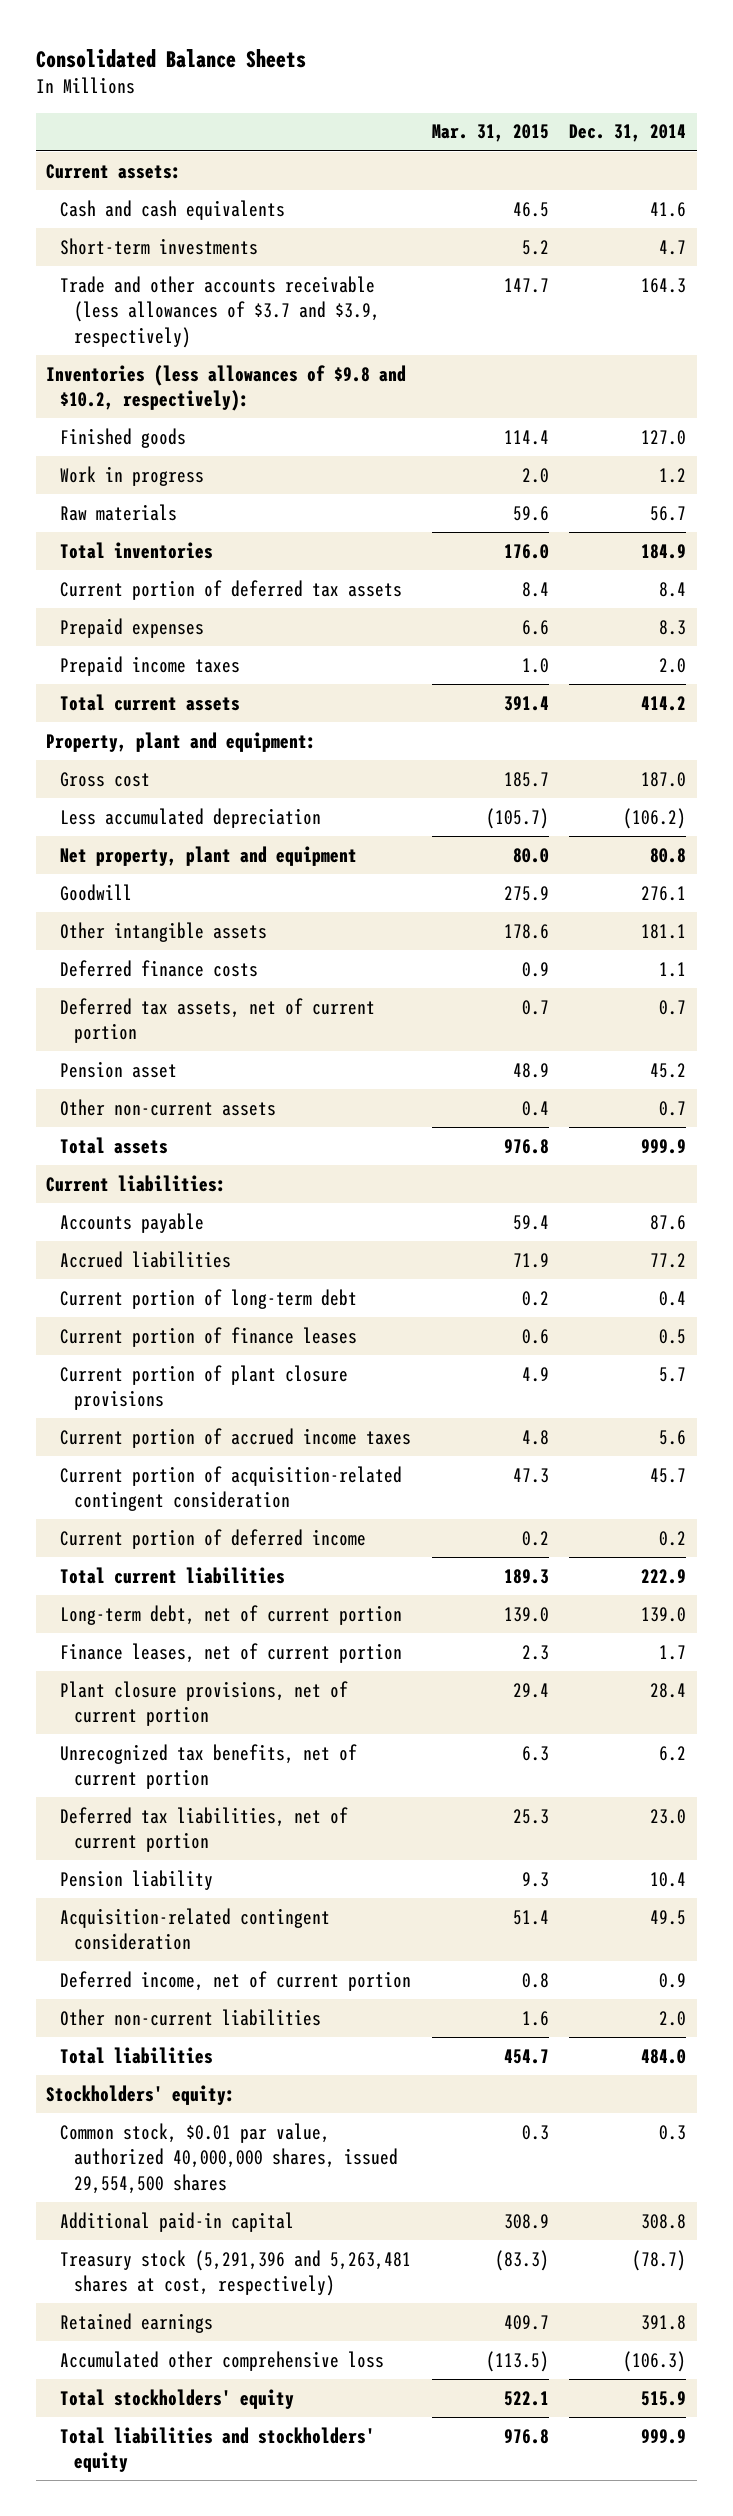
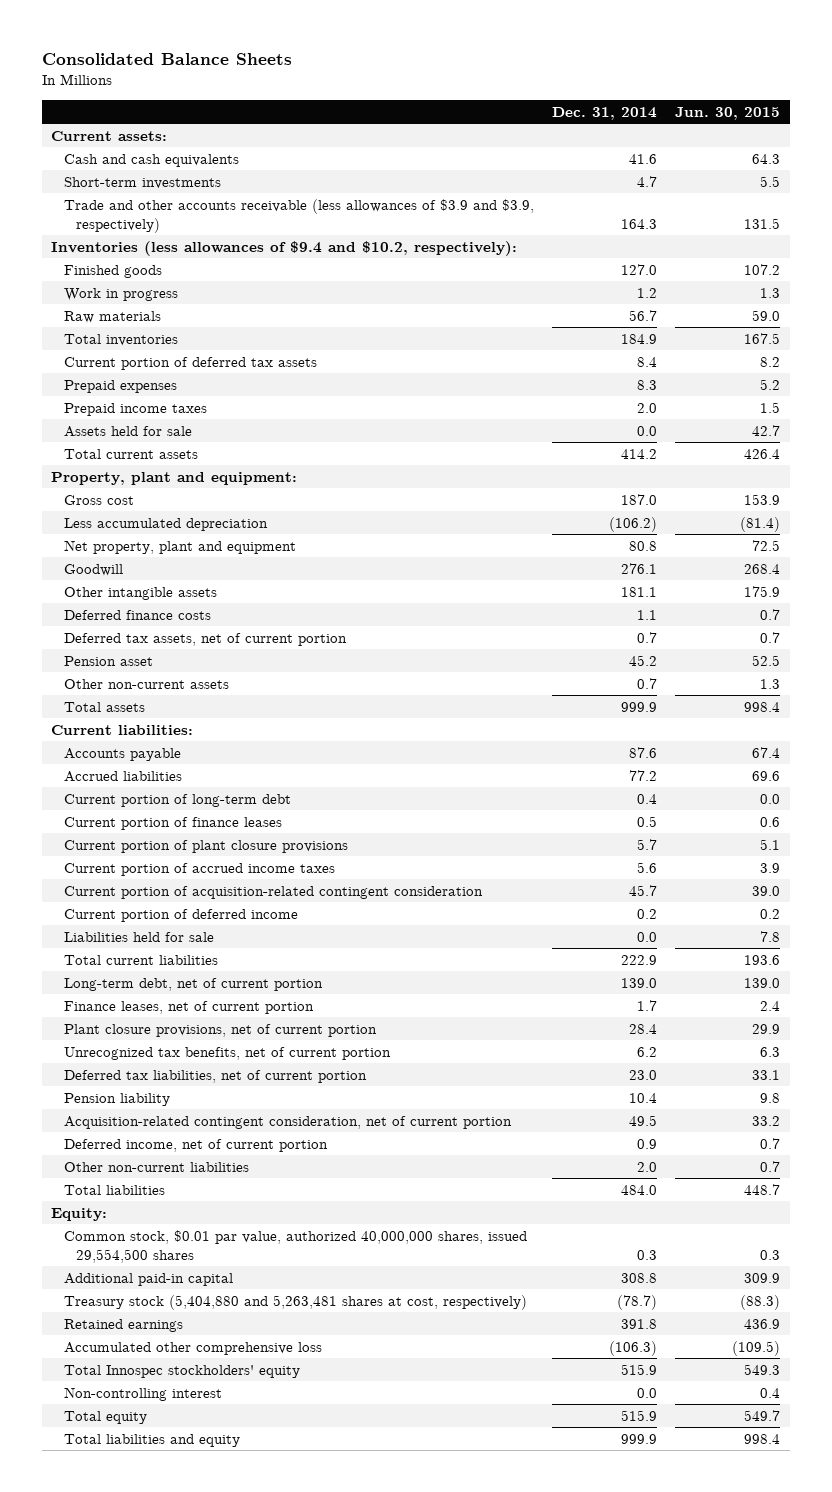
[431,124,549,143] Mar. 31, 2015 -> none
none -> [675,106,781,120] Jun. 30, 2015
[60,275,381,348] Trade and other accounts receivable (less allowances of $3.7 and $3.9, respectively) -> [63,198,534,233] Trade and other accounts receivable (less allowances of $3.9 and $3.9, respectively)
[46,364,407,412] Inventories (less allowances of $9.8 and $10.2, respectively): -> [51,240,518,256] Inventories (less allowances of $9.4 and $10.2, respectively):
none -> [63,425,192,437] Assets held for sale
none -> [63,931,214,942] Liabilities held for sale
[60,1907,331,1951] Acquisition-related contingent consideration -> [63,1115,512,1129] Acquisition-related contingent consideration, net of current portion
[46,2084,236,2105] Stockholders' equity: -> [51,1207,108,1221] Equity:
[60,2249,412,2297] Treasury stock (5,291,396 and 5,263,481 shares at cost, respectively) -> [63,1294,527,1310] Treasury stock (5,404,880 and 5,263,481 shares at cost, respectively)
[60,2388,295,2409] Total stockholders' equity -> [63,1364,300,1378] Total Innospec stockholders' equity
none -> [63,1386,222,1401] Non-controlling interest
none -> [63,1410,147,1424] Total equity
[60,2426,376,2473] Total liabilities and stockholders' equity -> [63,1433,240,1447] Total liabilities and equity

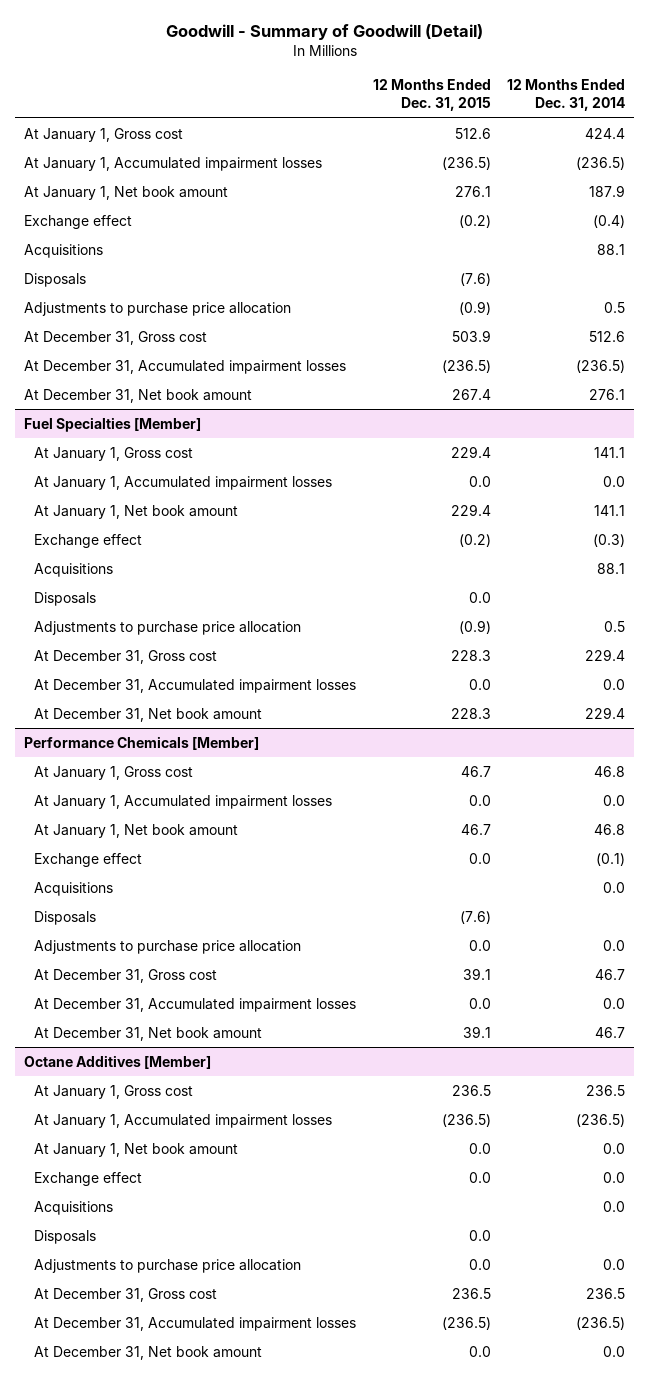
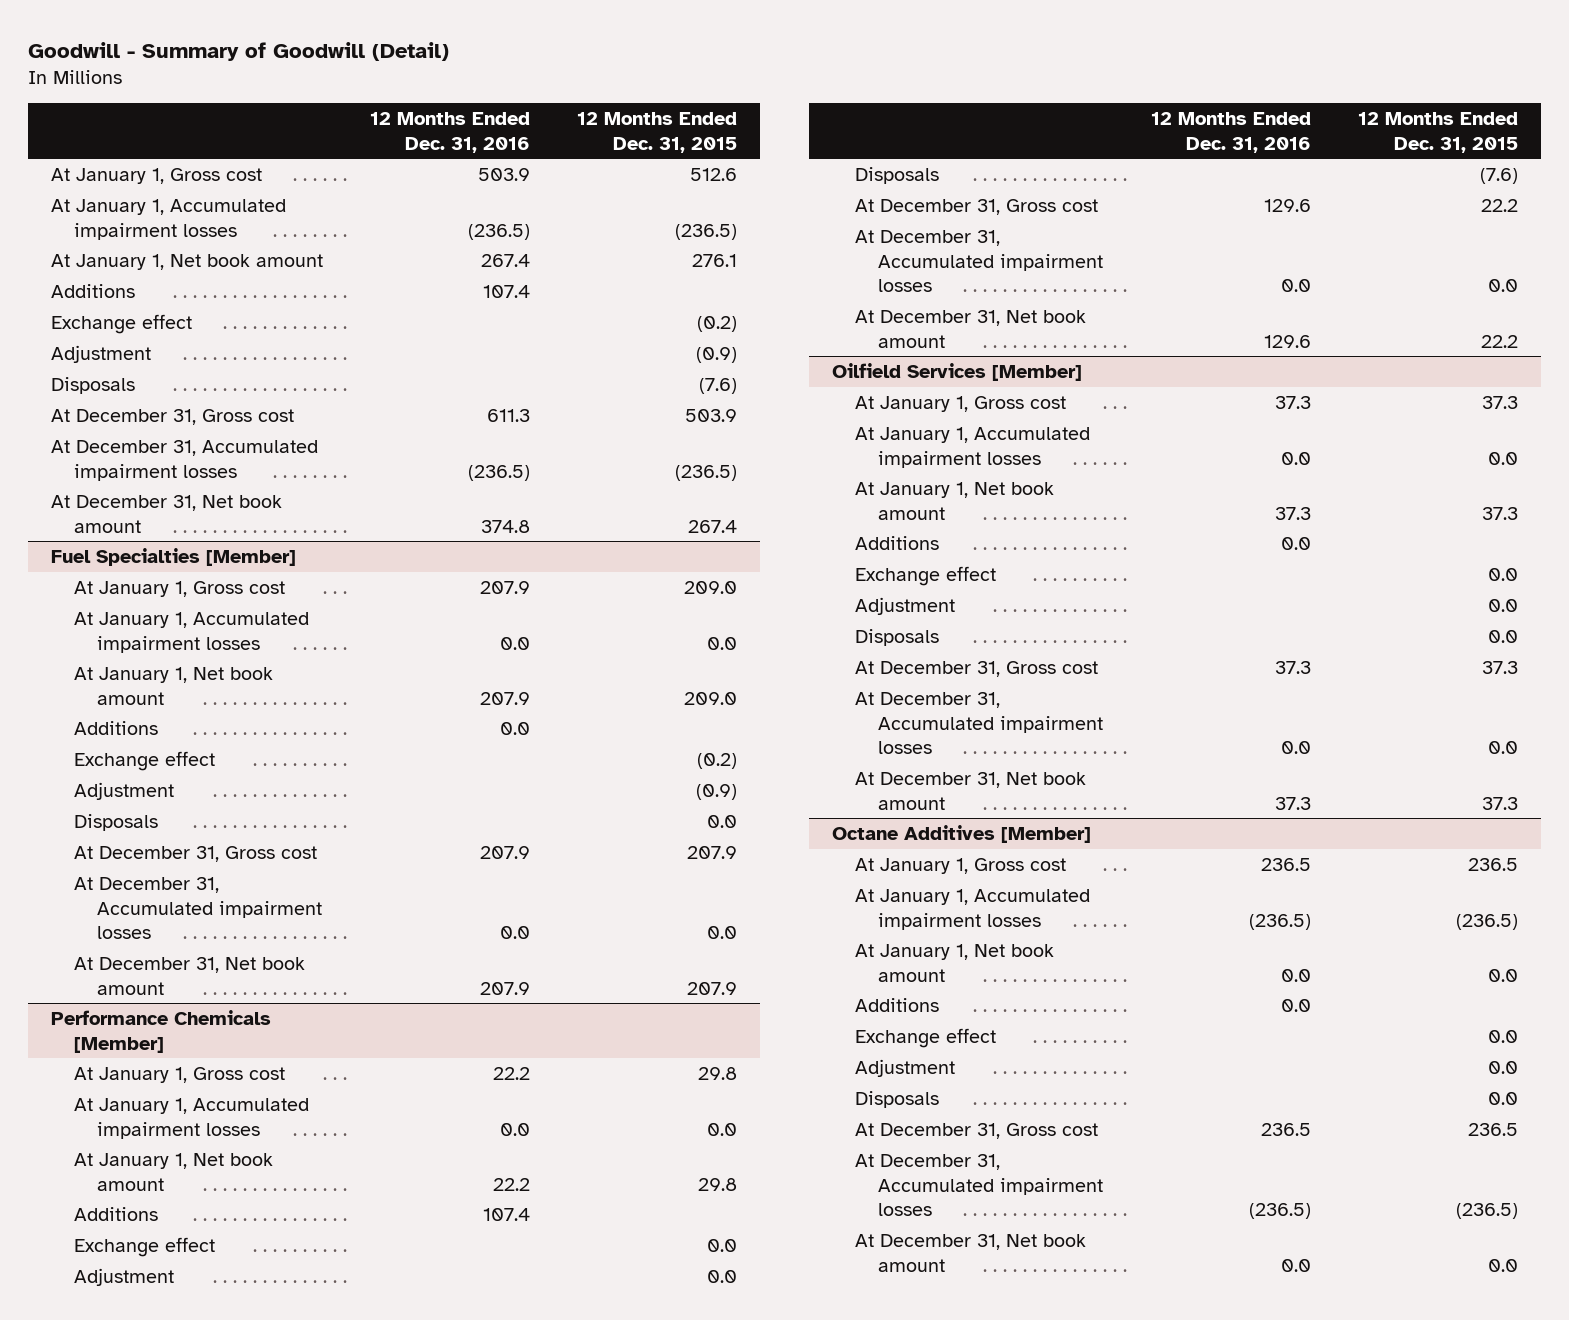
[507,79,626,112] 12 Months Ended Dec. 31, 2014 -> none
none -> [370,111,531,153] 12 Months Ended Dec. 31, 2016
none -> [51,283,136,298] Additions
[23,243,103,258] Acquisitions -> none
none -> [51,344,152,363] Adjustment
[23,301,291,316] Adjustments to purchase price allocation -> none
[450,445,491,458] 229.4 -> [683,580,737,594] 209.0
[450,503,491,516] 229.4 -> [683,691,737,705] 209.0
none -> [74,720,159,735] Additions
[33,562,113,577] Acquisitions -> none
none -> [74,781,175,800] Adjustment
[33,620,301,635] Adjustments to purchase price allocation -> none
[450,649,491,661] 228.3 -> [686,845,737,859] 207.9
[450,707,491,719] 228.3 -> [686,981,737,995] 207.9
[460,765,491,777] 46.7 -> [697,1066,737,1080] 29.8
[460,823,491,835] 46.7 -> [697,1177,737,1191] 29.8
none -> [74,1206,159,1221] Additions
[33,881,113,896] Acquisitions -> none
none -> [74,1267,175,1286] Adjustment
[33,939,301,954] Adjustments to purchase price allocation -> none
[462,967,491,980] 39.1 -> [1480,198,1518,212] 22.2
[462,1025,491,1038] 39.1 -> [1480,334,1518,348] 22.2
none -> [831,362,1082,381] Oilfield Services [Member]
none -> [854,395,1066,412] At January 1, Gross cost
none -> [854,426,1090,468] At January 1, Accumulated impairment losses
none -> [854,481,1054,520] At January 1, Net book amount
none -> [854,535,939,550] Additions
none -> [854,565,996,586] Exchange effect
none -> [854,596,955,615] Adjustment
none -> [854,628,939,646] Disposals
none -> [854,660,1098,677] At December 31, Gross cost
none -> [854,691,1103,755] At December 31, Accumulated impairment losses
none -> [854,771,1086,810] At December 31, Net book amount
none -> [854,997,939,1012] Additions
[33,1200,113,1215] Acquisitions -> none
none -> [854,1058,955,1077] Adjustment
[33,1258,301,1273] Adjustments to purchase price allocation -> none

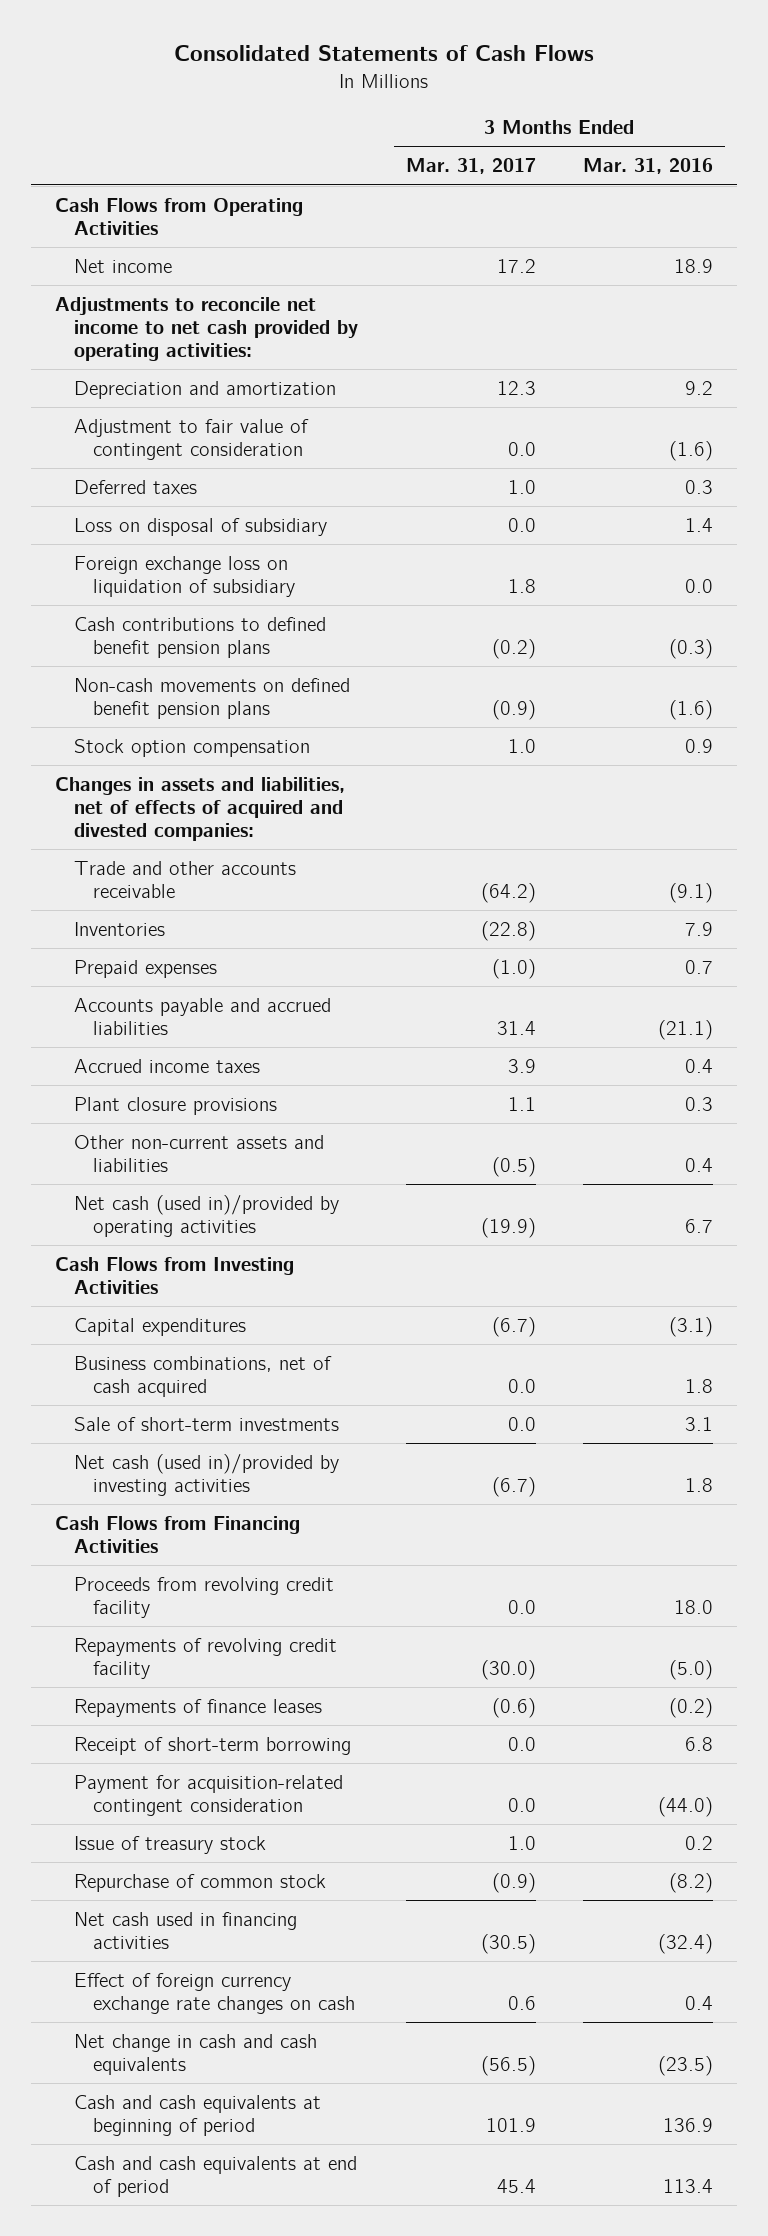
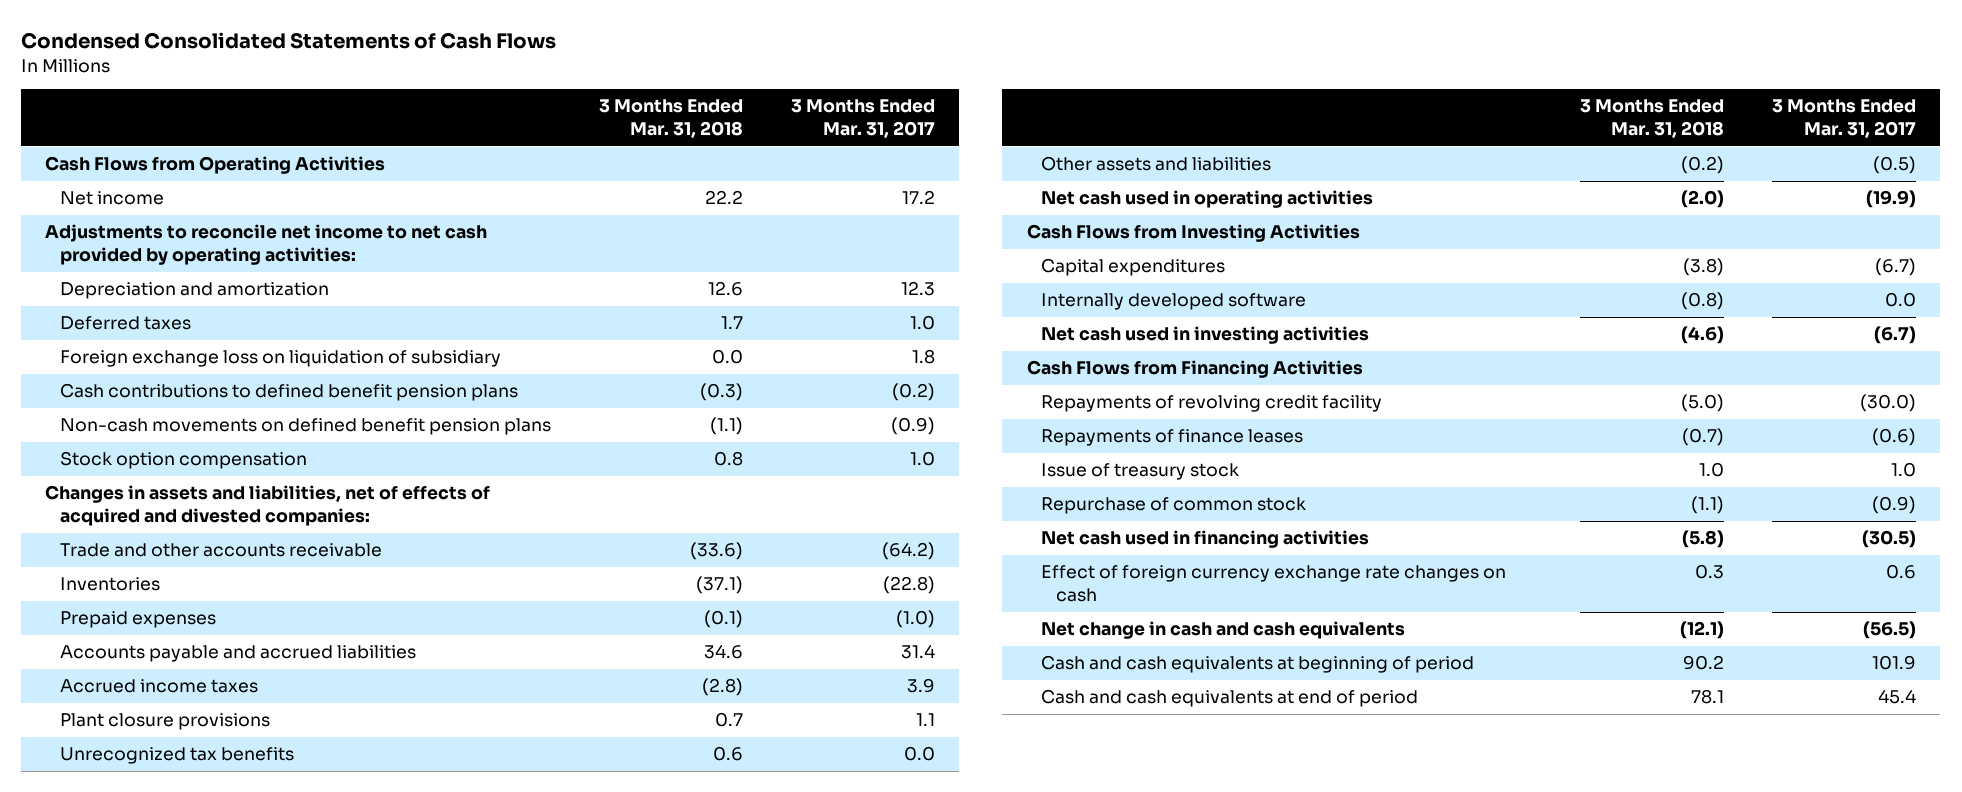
[174,45,595,62] Consolidated Statements of Cash Flows -> [21,32,557,50] Condensed Consolidated Statements of Cash Flows
[583,158,714,175] Mar. 31, 2016 -> none
none -> [598,99,743,138] 3 Months Ended Mar. 31, 2018
[73,419,309,460] Adjustment to fair value of contingent consideration -> none
[73,518,327,537] Loss on disposal of subsidiary -> none
none -> [59,747,294,765] Unrecognized tax benefits
[73,1135,324,1172] Other non-current assets and liabilities -> [1041,156,1272,172] Other assets and liabilities
[73,1195,339,1237] Net cash (used in)/provided by operating activities -> [1041,190,1374,209] Net cash used in operating activities
[73,1356,332,1397] Business combinations, net of cash acquired -> none
[73,1417,339,1432] Sale of short-term investments -> none
none -> [1041,293,1307,311] Internally developed software
[73,1454,339,1496] Net cash (used in)/provided by investing activities -> [1041,326,1370,345] Net cash used in investing activities
[73,1577,334,1618] Proceeds from revolving credit facility -> none
[73,1737,351,1756] Receipt of short-term borrowing -> none
[73,1775,343,1816] Payment for acquisition-related contingent consideration -> none

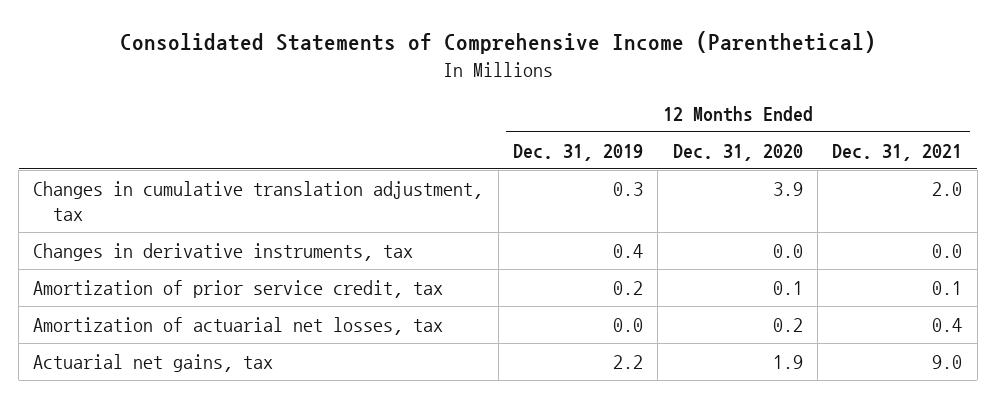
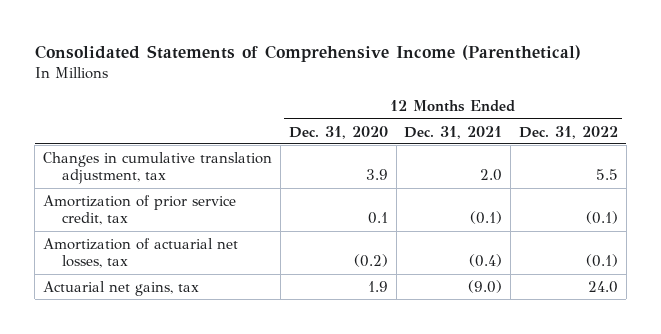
[513,143,644,161] Dec. 31, 2019 -> none
none -> [519,125,619,139] Dec. 31, 2022
[33,242,414,261] Changes in derivative instruments, tax -> none
[932,280,963,295] 0.1 -> [470,211,503,225] (0.1)
[772,317,803,332] 0.2 -> [353,254,388,268] (0.2)
[932,317,963,332] 0.4 -> [469,254,503,268] (0.4)
[932,354,963,369] 9.0 -> [468,279,503,293] (9.0)

